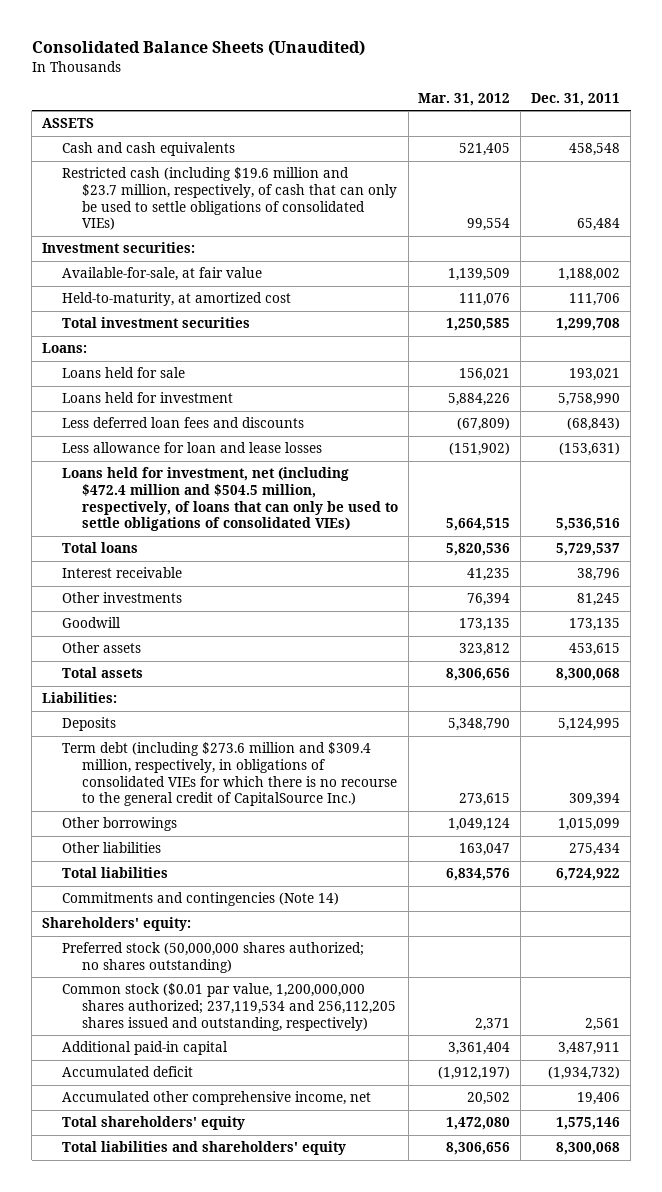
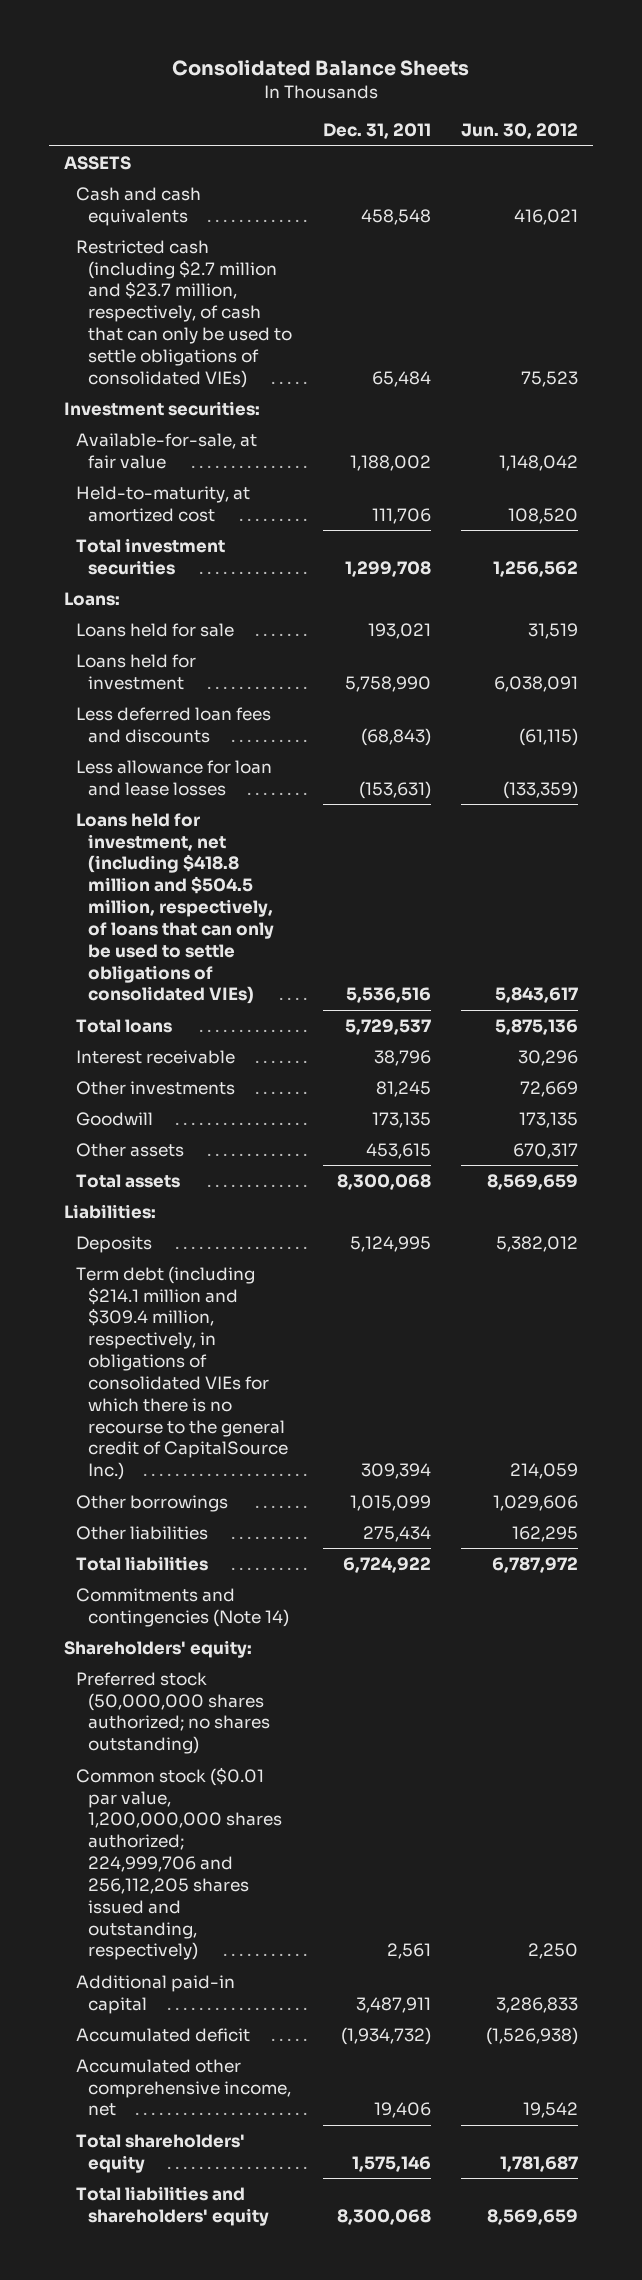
[31,39,365,56] Consolidated Balance Sheets (Unaudited) -> [172,59,470,76] Consolidated Balance Sheets
[418,92,511,106] Mar. 31, 2012 -> none
none -> [461,123,579,140] Jun. 30, 2012
[61,167,397,231] Restricted cash (including $19.6 million and $23.7 million, respectively, of cash that can only be used to settle obligations of consolidated VIEs) -> [76,239,292,388] Restricted cash (including $2.7 million and $23.7 million, respectively, of cash that can only be used to settle obligations of consolidated VIEs)
[61,467,398,532] Loans held for investment, net (including $472.4 million and $504.5 million, respectively, of loans that can only be used to settle obligations of consolidated VIEs) -> [76,812,274,1005] Loans held for investment, net (including $418.8 million and $504.5 million, respectively, of loans that can only be used to settle obligations of consolidated VIEs)
[61,742,397,807] Term debt (including $273.6 million and $309.4 million, respectively, in obligations of consolidated VIEs for which there is no recourse to the general credit of CapitalSource Inc.) -> [76,1265,288,1481] Term debt (including $214.1 million and $309.4 million, respectively, in obligations of consolidated VIEs for which there is no recourse to the general credit of CapitalSource Inc.)
[61,983,396,1031] Common stock ($0.01 par value, 1,200,000,000 shares authorized; 237,119,534 and 256,112,205 shares issued and outstanding, respectively) -> [76,1766,282,1961] Common stock ($0.01 par value, 1,200,000,000 shares authorized; 224,999,706 and 256,112,205 shares issued and outstanding, respectively)

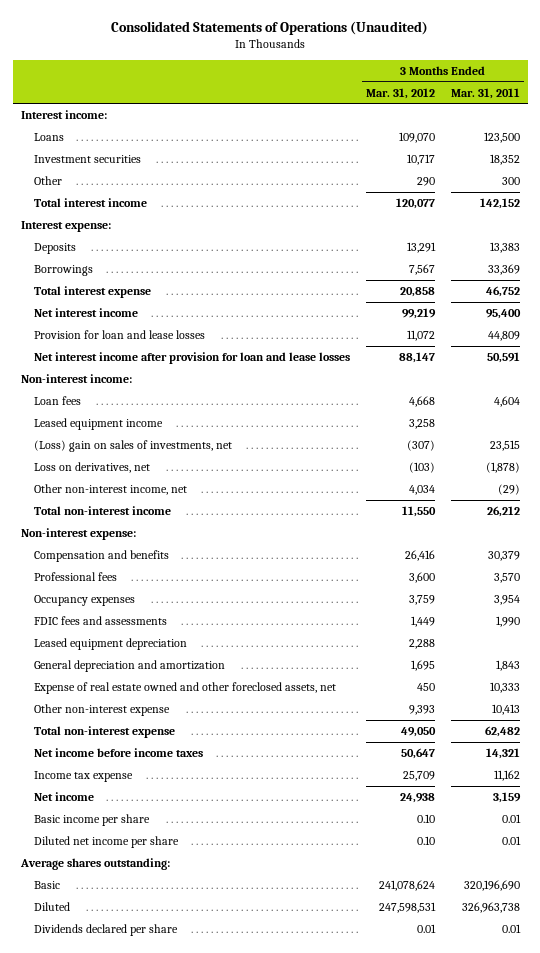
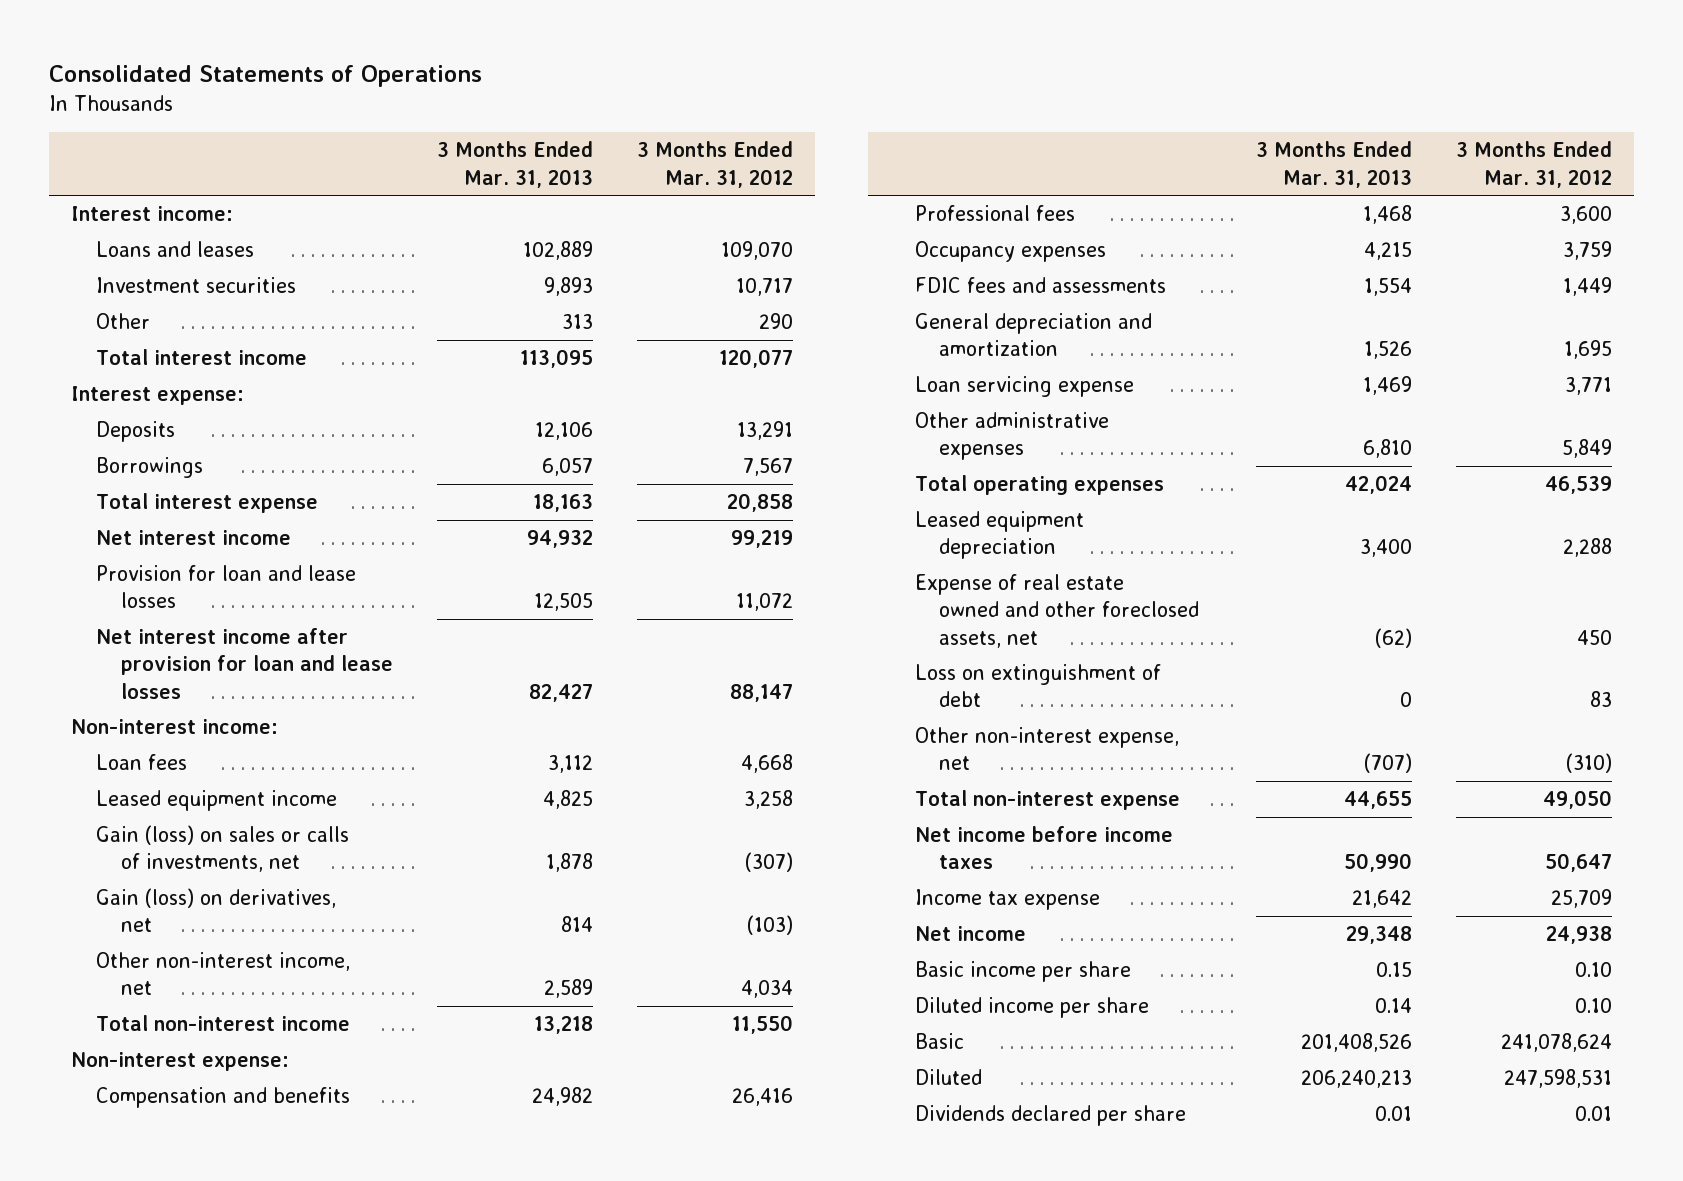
[111,20,429,35] Consolidated Statements of Operations (Unaudited) -> [49,65,483,88] Consolidated Statements of Operations
[450,87,520,99] Mar. 31, 2011 -> none
none -> [436,141,593,188] 3 Months Ended Mar. 31, 2013
[34,132,65,141] Loans -> [96,241,255,258] Loans and leases
[34,439,233,452] (Loss) gain on sales of investments, net -> [96,825,350,873] Gain (loss) on sales or calls of investments, net
[34,461,151,473] Loss on derivatives, net -> [96,888,337,933] Gain (loss) on derivatives, net
none -> [914,376,1134,398] Loan servicing expense
none -> [914,412,1109,461] Other administrative expenses
none -> [914,475,1164,496] Total operating expenses
[34,637,188,650] Leased equipment depreciation -> [914,511,1084,560] Leased equipment depreciation
none -> [914,664,1161,708] Loss on extinguishment of debt
[34,703,171,716] Other non-interest expense -> [914,727,1179,771] Other non-interest expense, net
[408,704,435,715] 9,393 -> [1565,753,1612,774] (310)
[19,857,170,870] Average shares outstanding: -> none
[34,835,180,848] Diluted net income per share -> [914,997,1149,1019] Diluted income per share

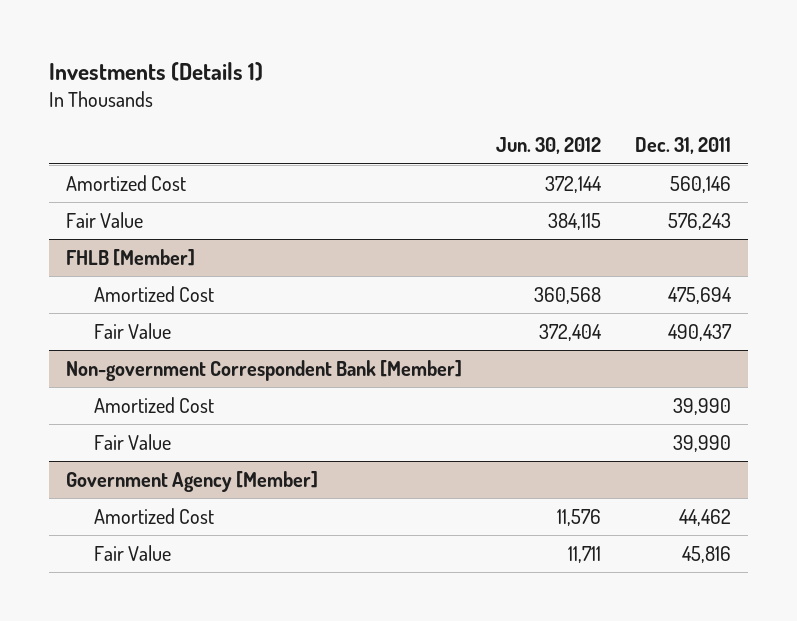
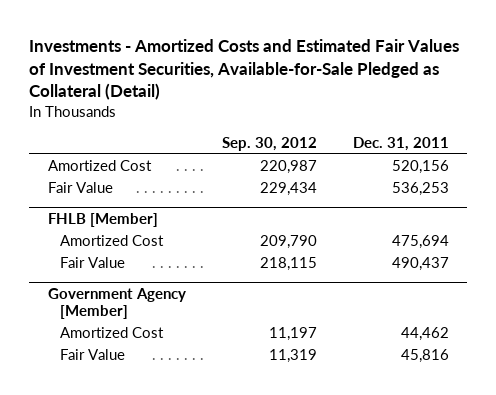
[49,62,264,82] Investments (Details 1) -> [29,39,460,101] Investments - Amortized Costs and Estimated Fair Values of Investment Securities, Available-for-Sale Pledged as Collateral (Detail)
[496,137,602,155] Jun. 30, 2012 -> none
none -> [221,136,317,151] Sep. 30, 2012
[669,175,731,193] 560,146 -> [391,160,449,175] 520,156
[667,212,731,230] 576,243 -> [391,182,449,197] 536,253
[66,359,463,381] Non-government Correspondent Bank [Member] -> none
[93,396,214,413] Amortized Cost -> none
[93,433,171,450] Fair Value -> none

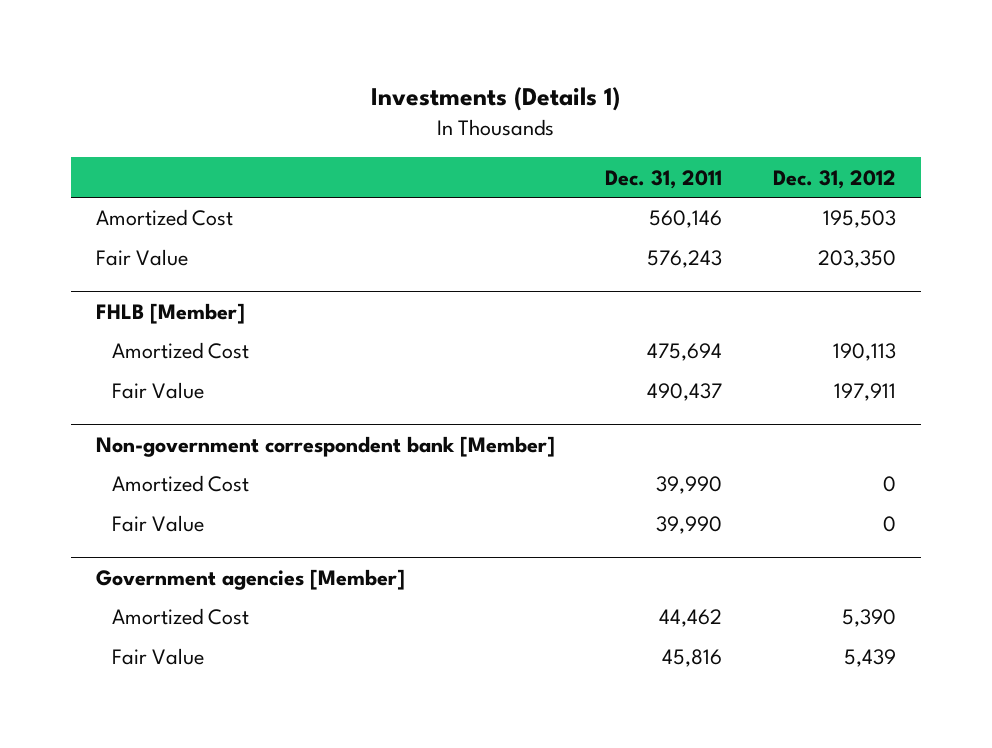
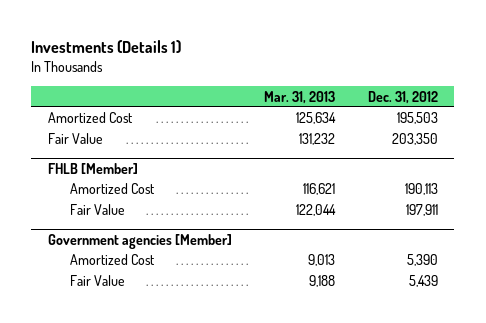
[605,169,723,189] Dec. 31, 2011 -> none
none -> [264,90,336,104] Mar. 31, 2013
[95,435,555,457] Non-government correspondent bank [Member] -> none
[111,475,249,493] Amortized Cost -> none
[111,515,204,533] Fair Value -> none

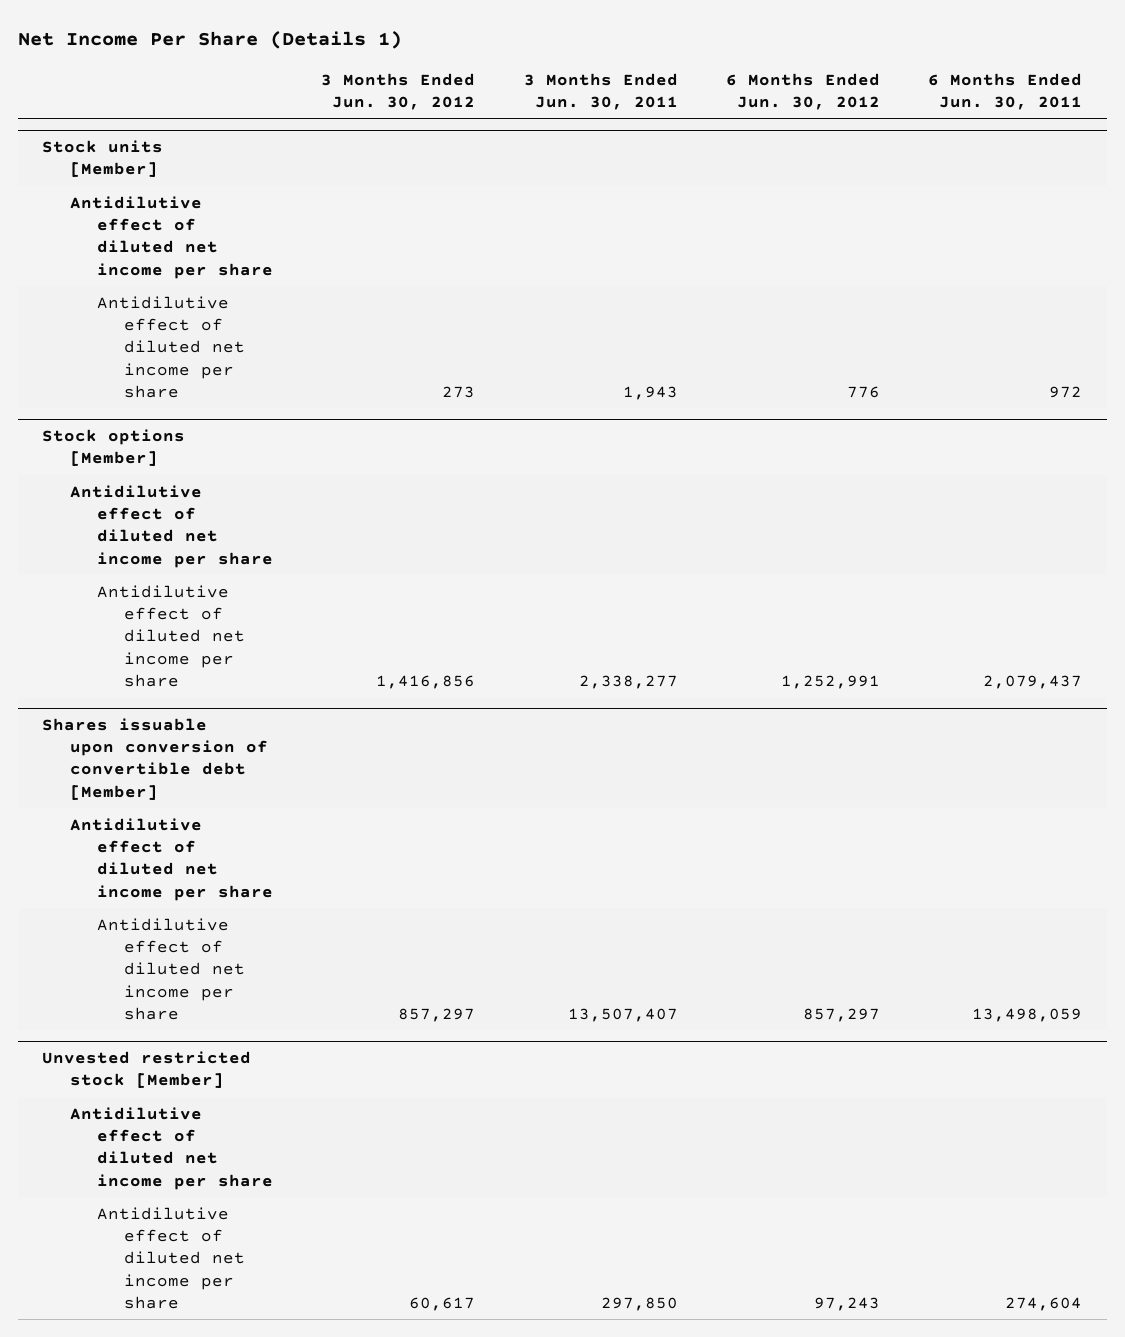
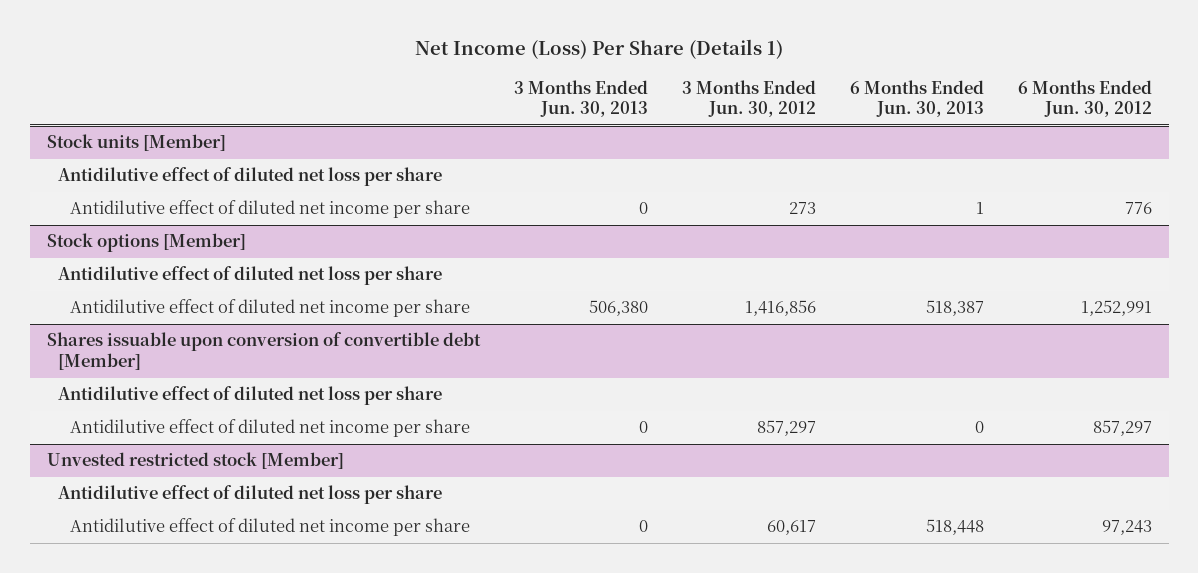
[17,31,402,50] Net Income Per Share (Details 1) -> [415,38,784,59] Net Income (Loss) Per Share (Details 1)
[523,72,678,111] 3 Months Ended Jun. 30, 2011 -> none
[928,72,1083,111] 6 Months Ended Jun. 30, 2011 -> none
none -> [513,79,648,118] 3 Months Ended Jun. 30, 2013
none -> [849,79,984,118] 6 Months Ended Jun. 30, 2013
[69,195,273,279] Antidilutive effect of diluted net income per share -> [58,167,443,187] Antidilutive effect of diluted net loss per share
[69,484,273,568] Antidilutive effect of diluted net income per share -> [58,266,443,286] Antidilutive effect of diluted net loss per share
[69,817,273,901] Antidilutive effect of diluted net income per share -> [58,386,443,406] Antidilutive effect of diluted net loss per share
[69,1106,273,1190] Antidilutive effect of diluted net income per share -> [58,485,443,505] Antidilutive effect of diluted net loss per share

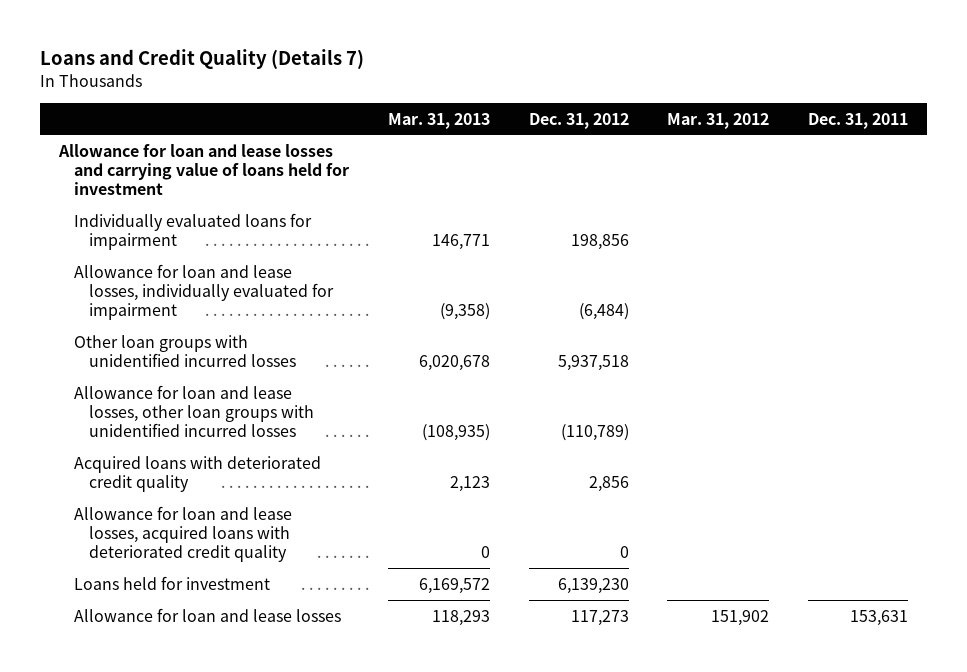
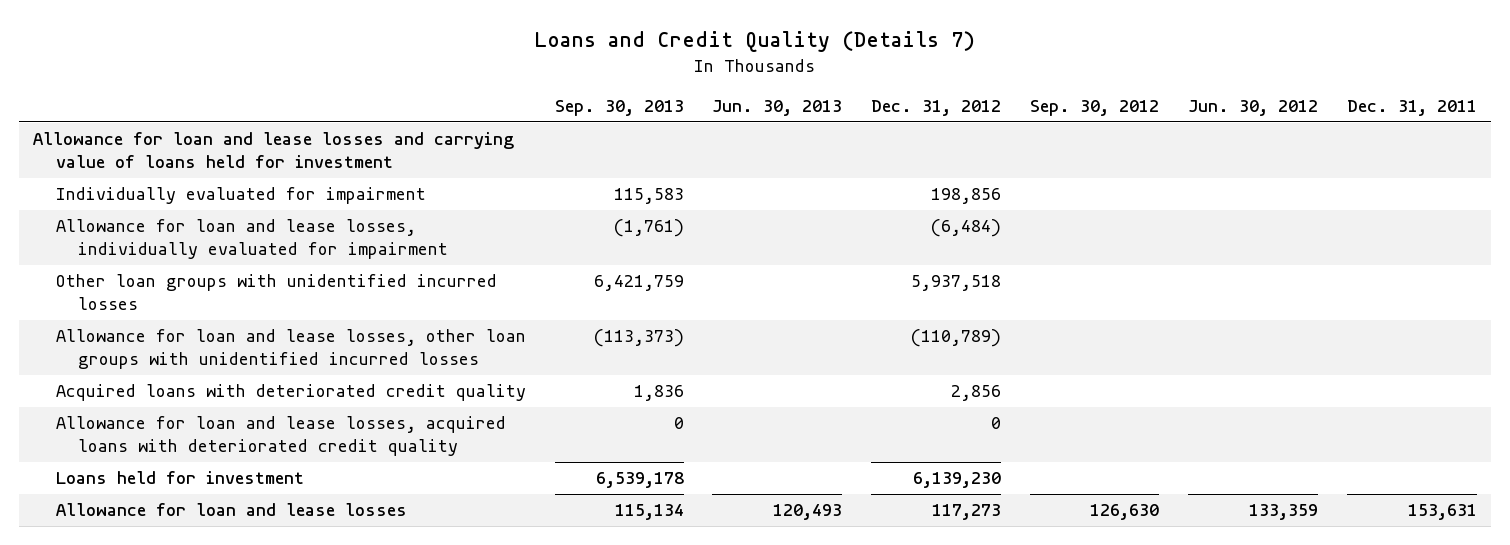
[388,112,491,129] Mar. 31, 2013 -> none
[667,112,770,129] Mar. 31, 2012 -> none
none -> [554,100,684,117] Sep. 30, 2013
none -> [712,100,843,117] Jun. 30, 2013
none -> [1030,100,1160,117] Sep. 30, 2012
none -> [1188,100,1319,117] Jun. 30, 2012
[74,212,313,250] Individually evaluated loans for impairment -> [55,187,426,205] Individually evaluated for impairment

